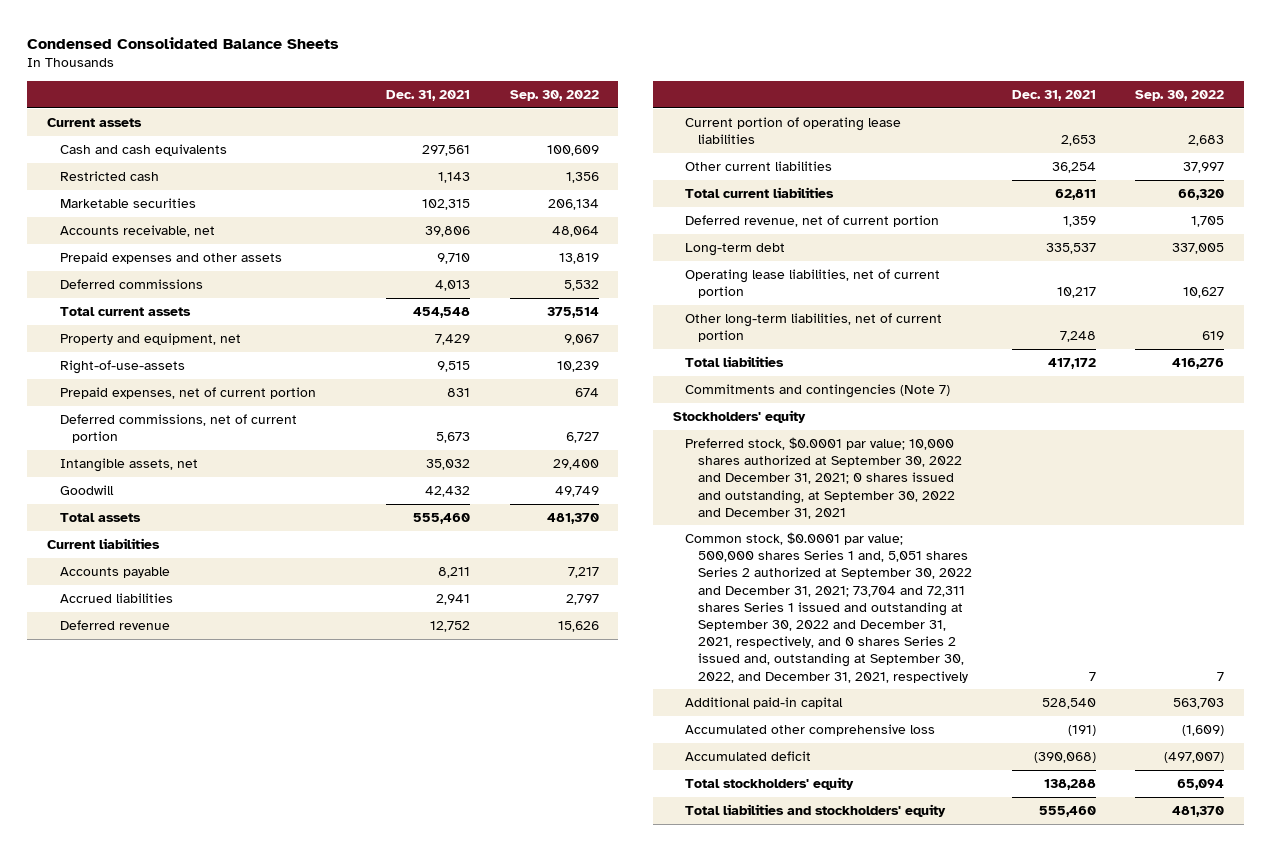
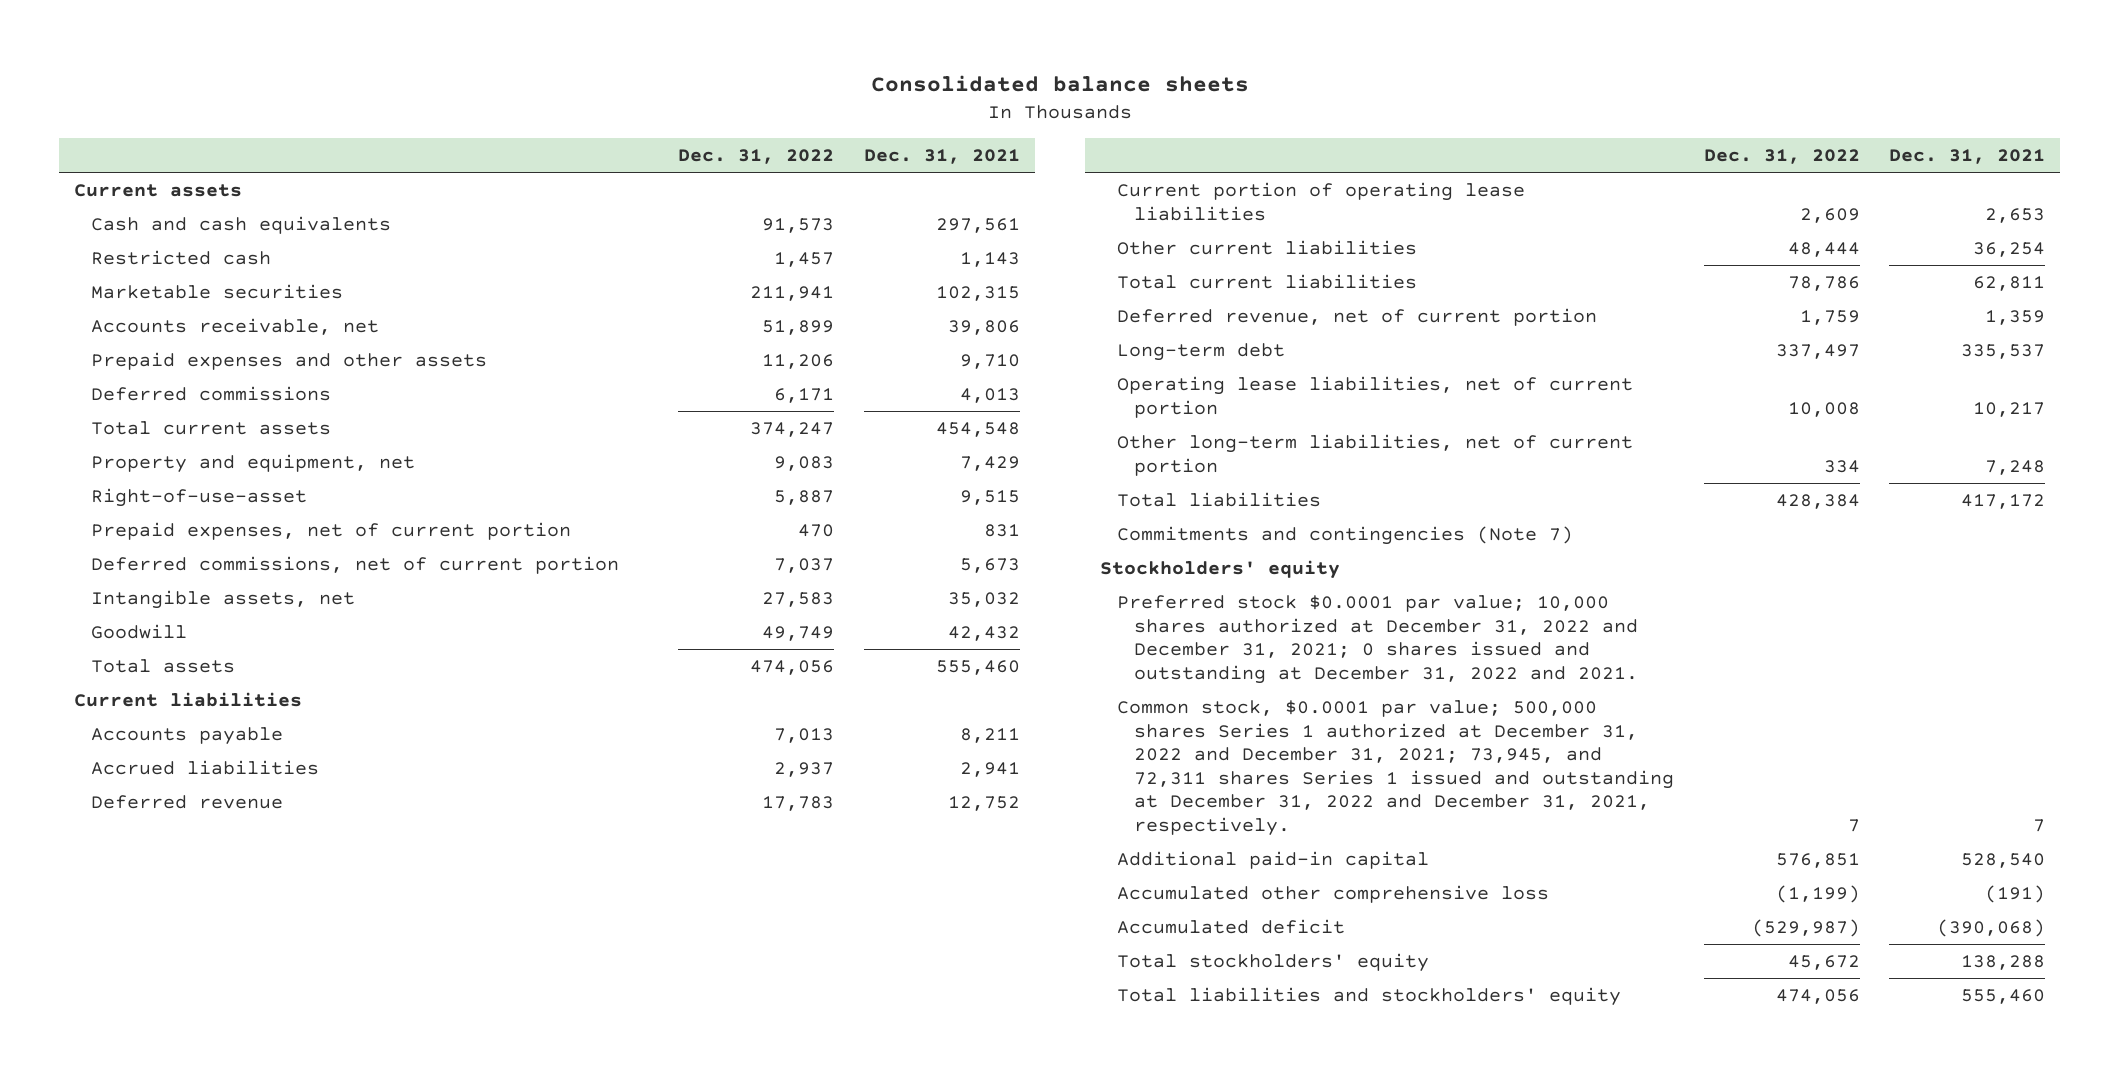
[27,36,340,49] Condensed Consolidated Balance Sheets -> [870,74,1249,92] Consolidated balance sheets
[509,90,599,102] Sep. 30, 2022 -> none
none -> [678,149,835,165] Dec. 31, 2022
[59,359,185,374] Right-of-use-assets -> [91,488,308,508] Right-of-use-asset
[685,436,963,519] Preferred stock, $0.0001 par value; 10,000 shares authorized at September 30, 2022 and December 31, 2021; 0 shares issued and outstanding, at September 30, 2022 and December 31, 2021 -> [1117,595,1639,684] Preferred stock $0.0001 par value; 10,000 shares authorized at December 31, 2022 and December 31, 2021; 0 shares issued and outstanding at December 31, 2022 and 2021.
[685,531,973,683] Common stock, $0.0001 par value; 500,000 shares Series 1 and, 5,051 shares Series 2 authorized at September 30, 2022 and December 31, 2021; 73,704 and 72,311 shares Series 1 issued and outstanding at September 30, 2022 and December 31, 2021, respectively, and 0 shares Series 2 issued and, outstanding at September 30, 2022, and December 31, 2021, respectively -> [1117,700,1675,836] Common stock, $0.0001 par value; 500,000 shares Series 1 authorized at December 31, 2022 and December 31, 2021; 73,945, and 72,311 shares Series 1 issued and outstanding at December 31, 2022 and December 31, 2021, respectively.

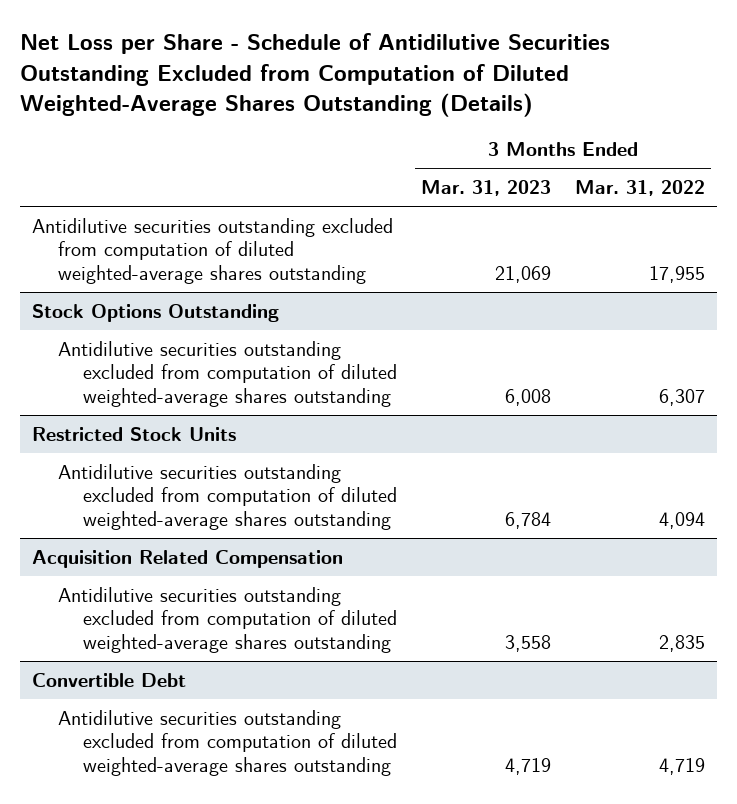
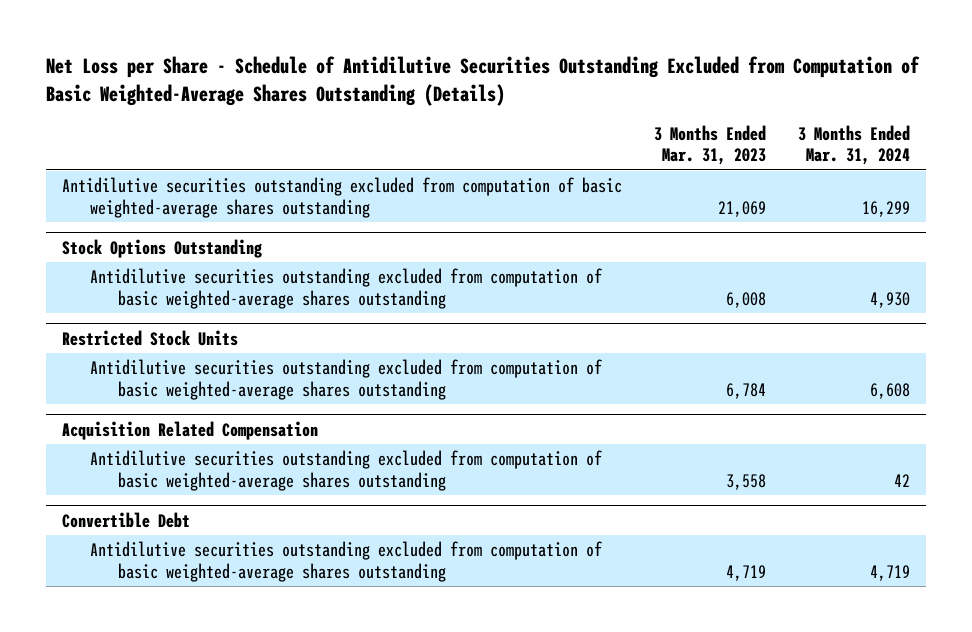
[20,33,611,118] Net Loss per Share - Schedule of Antidilutive Securities Outstanding Excluded from Computation of Diluted Weighted-Average Shares Outstanding (Details) -> [45,56,920,106] Net Loss per Share - Schedule of Antidilutive Securities Outstanding Excluded from Computation of Basic Weighted-Average Shares Outstanding (Details)
[574,180,705,197] Mar. 31, 2022 -> none
none -> [798,124,911,166] 3 Months Ended Mar. 31, 2024
[32,217,394,284] Antidilutive securities outstanding excluded from computation of diluted weighted-average shares outstanding -> [61,176,622,218] Antidilutive securities outstanding excluded from computation of basic weighted-average shares outstanding
[57,340,397,407] Antidilutive securities outstanding excluded from computation of diluted weighted-average shares outstanding -> [89,267,602,309] Antidilutive securities outstanding excluded from computation of basic weighted-average shares outstanding
[57,463,397,530] Antidilutive securities outstanding excluded from computation of diluted weighted-average shares outstanding -> [89,358,602,400] Antidilutive securities outstanding excluded from computation of basic weighted-average shares outstanding
[57,586,397,653] Antidilutive securities outstanding excluded from computation of diluted weighted-average shares outstanding -> [89,449,602,491] Antidilutive securities outstanding excluded from computation of basic weighted-average shares outstanding
[57,709,397,776] Antidilutive securities outstanding excluded from computation of diluted weighted-average shares outstanding -> [89,540,602,582] Antidilutive securities outstanding excluded from computation of basic weighted-average shares outstanding

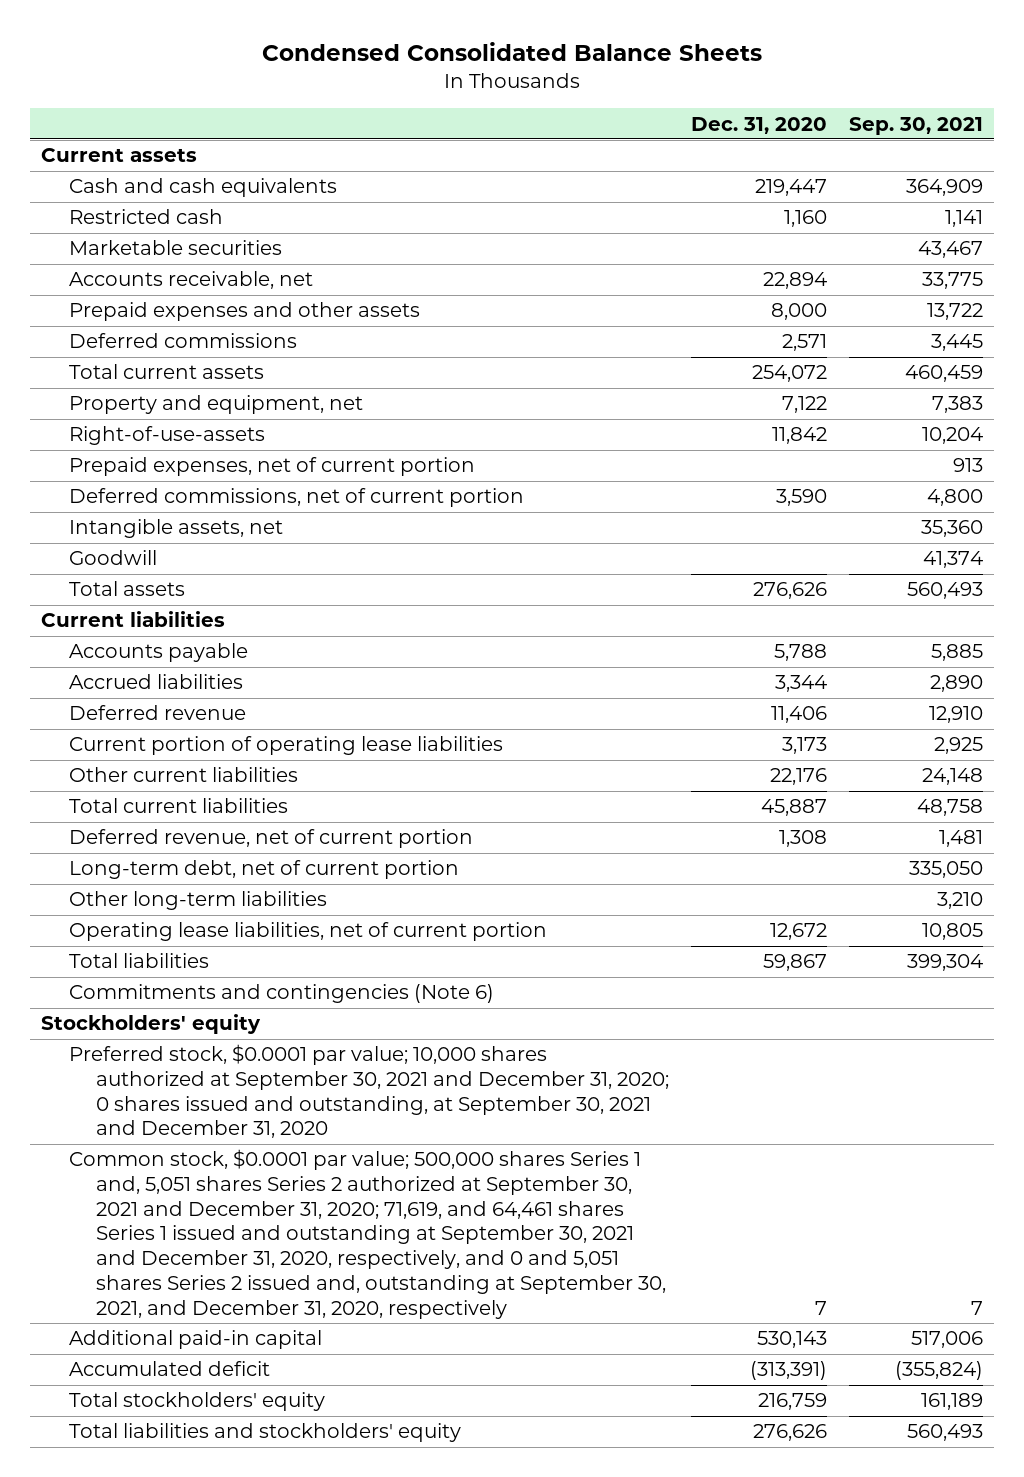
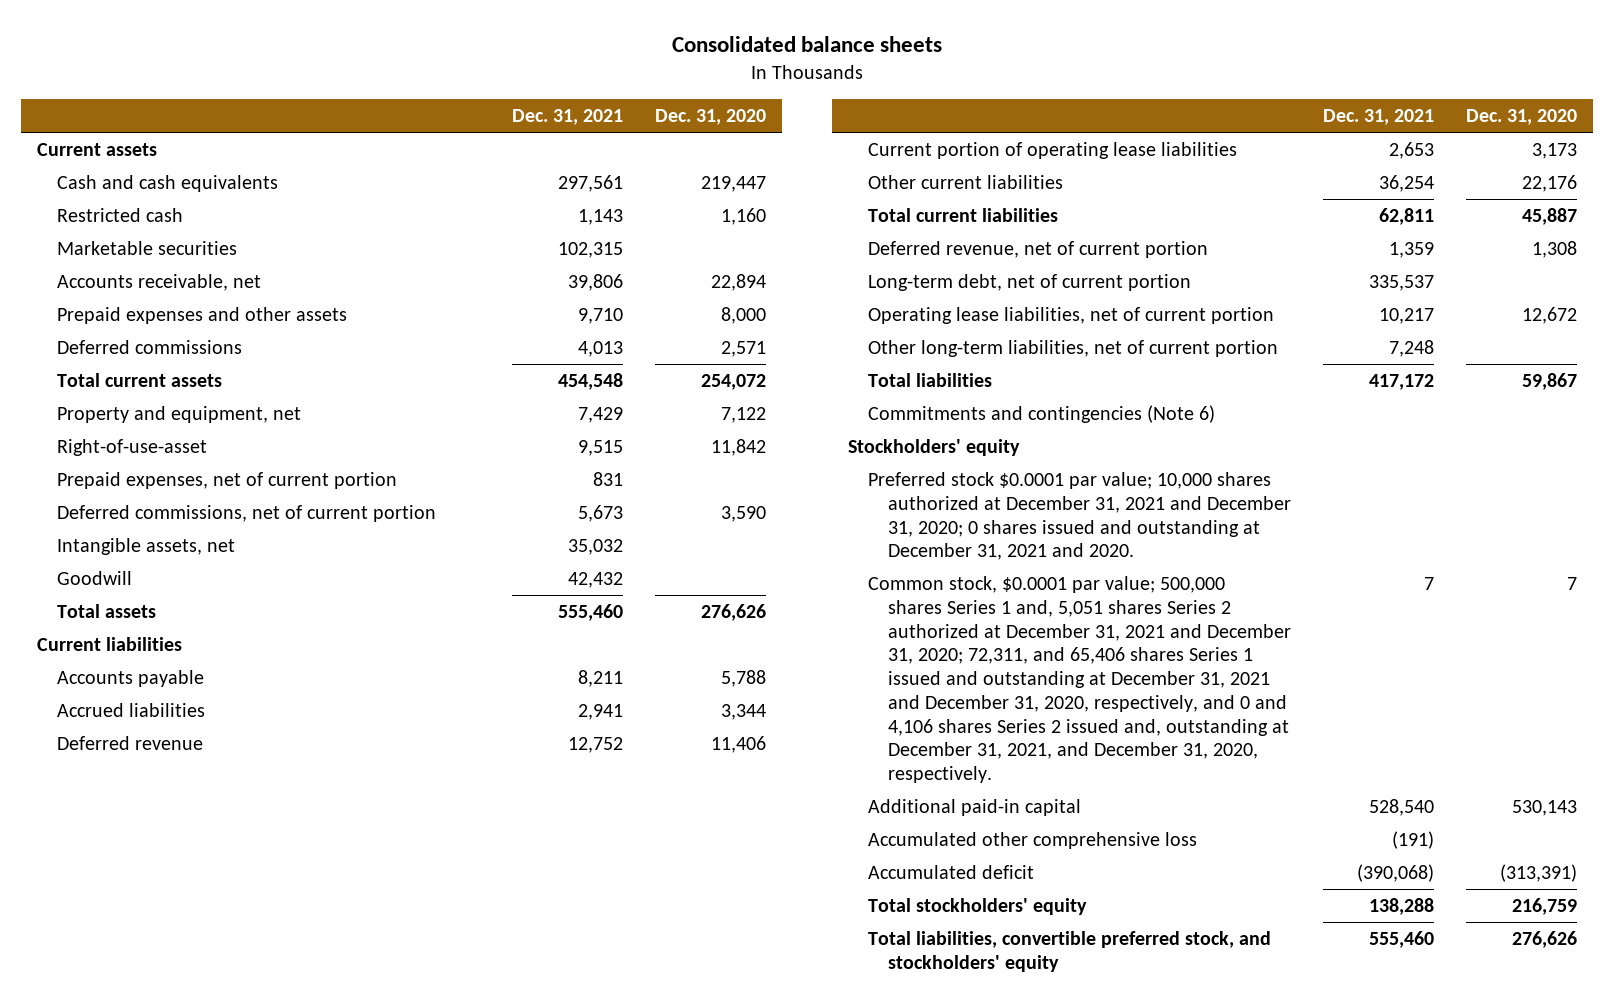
[261,42,762,62] Condensed Consolidated Balance Sheets -> [671,36,942,53] Consolidated balance sheets
[848,116,983,135] Sep. 30, 2021 -> none
none -> [512,109,624,126] Dec. 31, 2021
[68,426,265,446] Right-of-use-assets -> [57,439,208,457] Right-of-use-asset
[68,891,327,911] Other long-term liabilities -> none
none -> [867,340,1278,358] Other long-term liabilities, net of current portion
[68,1044,670,1139] Preferred stock, $0.0001 par value; 10,000 shares authorized at September 30, 2021 and December 31, 2020; 0 shares issued and outstanding, at September 30, 2021 and December 31, 2020 -> [867,472,1292,561] Preferred stock $0.0001 par value; 10,000 shares authorized at December 31, 2021 and December 31, 2020; 0 shares issued and outstanding at December 31, 2021 and 2020.
[68,1149,667,1319] Common stock, $0.0001 par value; 500,000 shares Series 1 and, 5,051 shares Series 2 authorized at September 30, 2021 and December 31, 2020; 71,619, and 64,461 shares Series 1 issued and outstanding at September 30, 2021 and December 31, 2020, respectively, and 0 and 5,051 shares Series 2 issued and, outstanding at September 30, 2021, and December 31, 2020, respectively -> [867,576,1292,784] Common stock, $0.0001 par value; 500,000 shares Series 1 and, 5,051 shares Series 2 authorized at December 31, 2021 and December 31, 2020; 72,311, and 65,406 shares Series 1 issued and outstanding at December 31, 2021 and December 31, 2020, respectively, and 0 and 4,106 shares Series 2 issued and, outstanding at December 31, 2021, and December 31, 2020, respectively.
none -> [867,832,1197,850] Accumulated other comprehensive loss
[68,1423,461,1443] Total liabilities and stockholders' equity -> [867,931,1271,972] Total liabilities, convertible preferred stock, and stockholders' equity

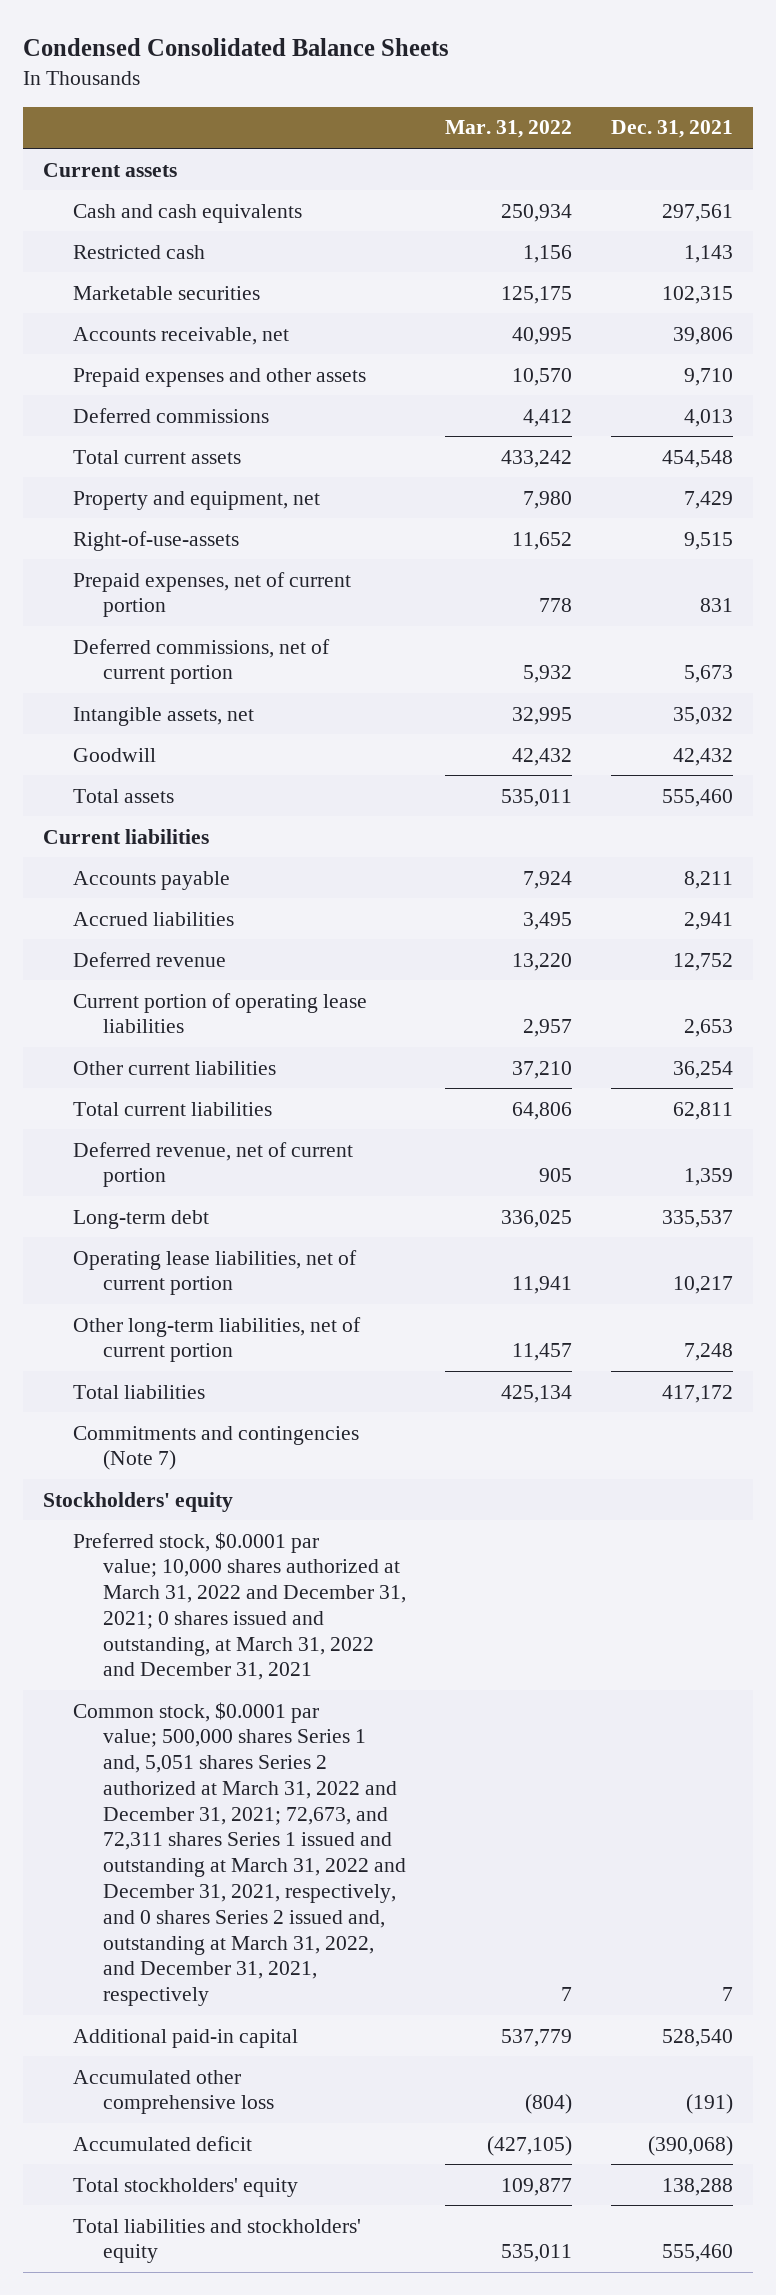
[671,36,942,53] Consolidated balance sheets -> [22,38,449,57] Condensed Consolidated Balance Sheets
[654,109,766,126] Dec. 31, 2020 -> none
none -> [444,120,572,139] Mar. 31, 2022
[57,439,208,457] Right-of-use-asset -> [72,530,239,551] Right-of-use-assets
[867,274,1191,292] Long-term debt, net of current portion -> [72,1209,209,1229] Long-term debt
[867,405,1215,424] Commitments and contingencies (Note 6) -> [72,1425,359,1471] Commitments and contingencies (Note 7)
[867,472,1292,561] Preferred stock $0.0001 par value; 10,000 shares authorized at December 31, 2021 and December 31, 2020; 0 shares issued and outstanding at December 31, 2021 and 2020. -> [72,1531,406,1681] Preferred stock, $0.0001 par value; 10,000 shares authorized at March 31, 2022 and December 31, 2021; 0 shares issued and outstanding, at March 31, 2022 and December 31, 2021
[867,576,1292,784] Common stock, $0.0001 par value; 500,000 shares Series 1 and, 5,051 shares Series 2 authorized at December 31, 2021 and December 31, 2020; 72,311, and 65,406 shares Series 1 issued and outstanding at December 31, 2021 and December 31, 2020, respectively, and 0 and 4,106 shares Series 2 issued and, outstanding at December 31, 2021, and December 31, 2020, respectively. -> [72,1701,406,2007] Common stock, $0.0001 par value; 500,000 shares Series 1 and, 5,051 shares Series 2 authorized at March 31, 2022 and December 31, 2021; 72,673, and 72,311 shares Series 1 issued and outstanding at March 31, 2022 and December 31, 2021, respectively, and 0 shares Series 2 issued and, outstanding at March 31, 2022, and December 31, 2021, respectively
[867,931,1271,972] Total liabilities, convertible preferred stock, and stockholders' equity -> [72,2218,361,2264] Total liabilities and stockholders' equity

